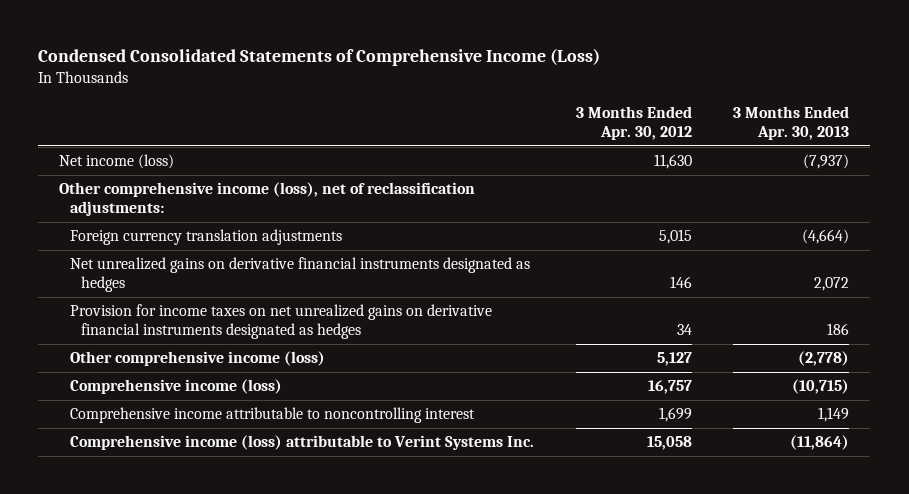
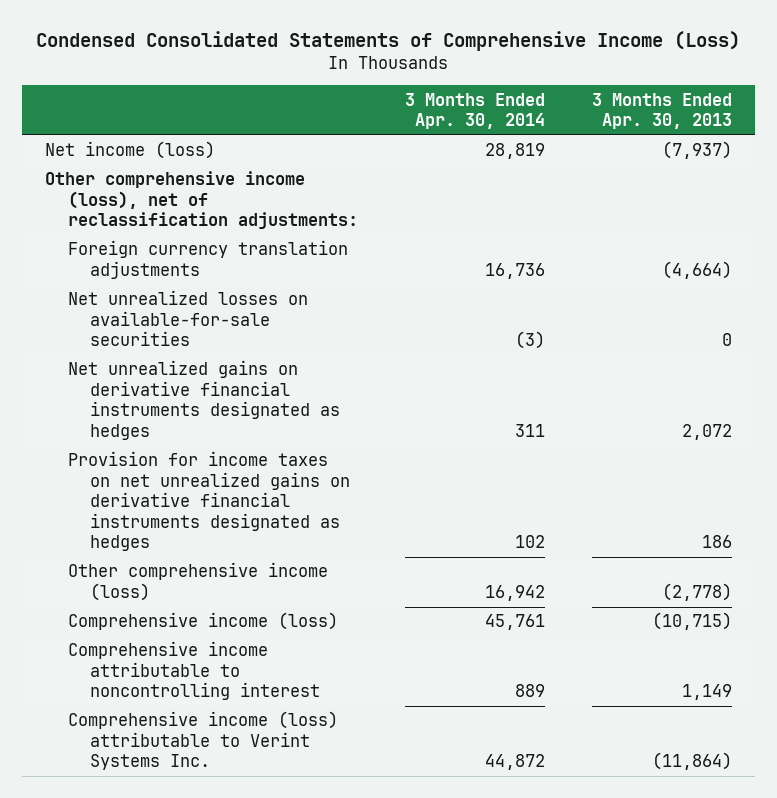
[575,106,692,140] 3 Months Ended Apr. 30, 2012 -> none
none -> [404,92,545,130] 3 Months Ended Apr. 30, 2014
none -> [67,290,308,347] Net unrealized losses on available-for-sale securities

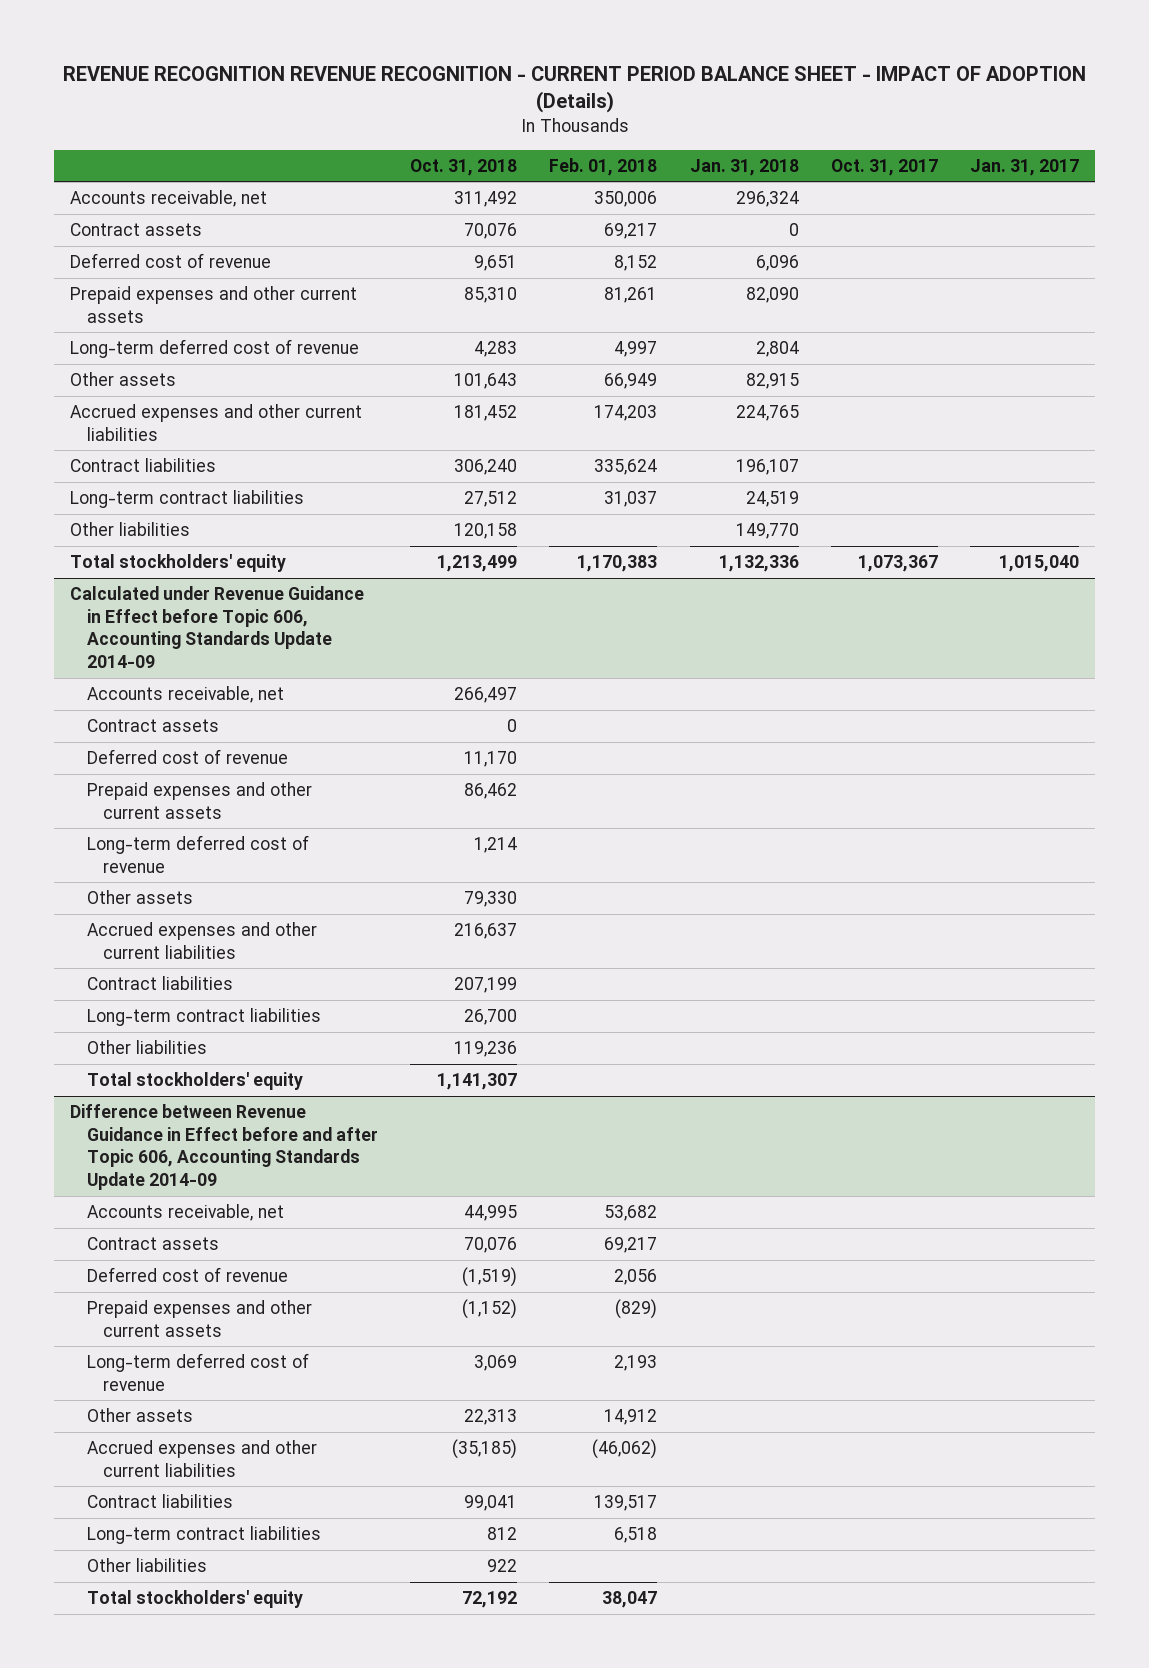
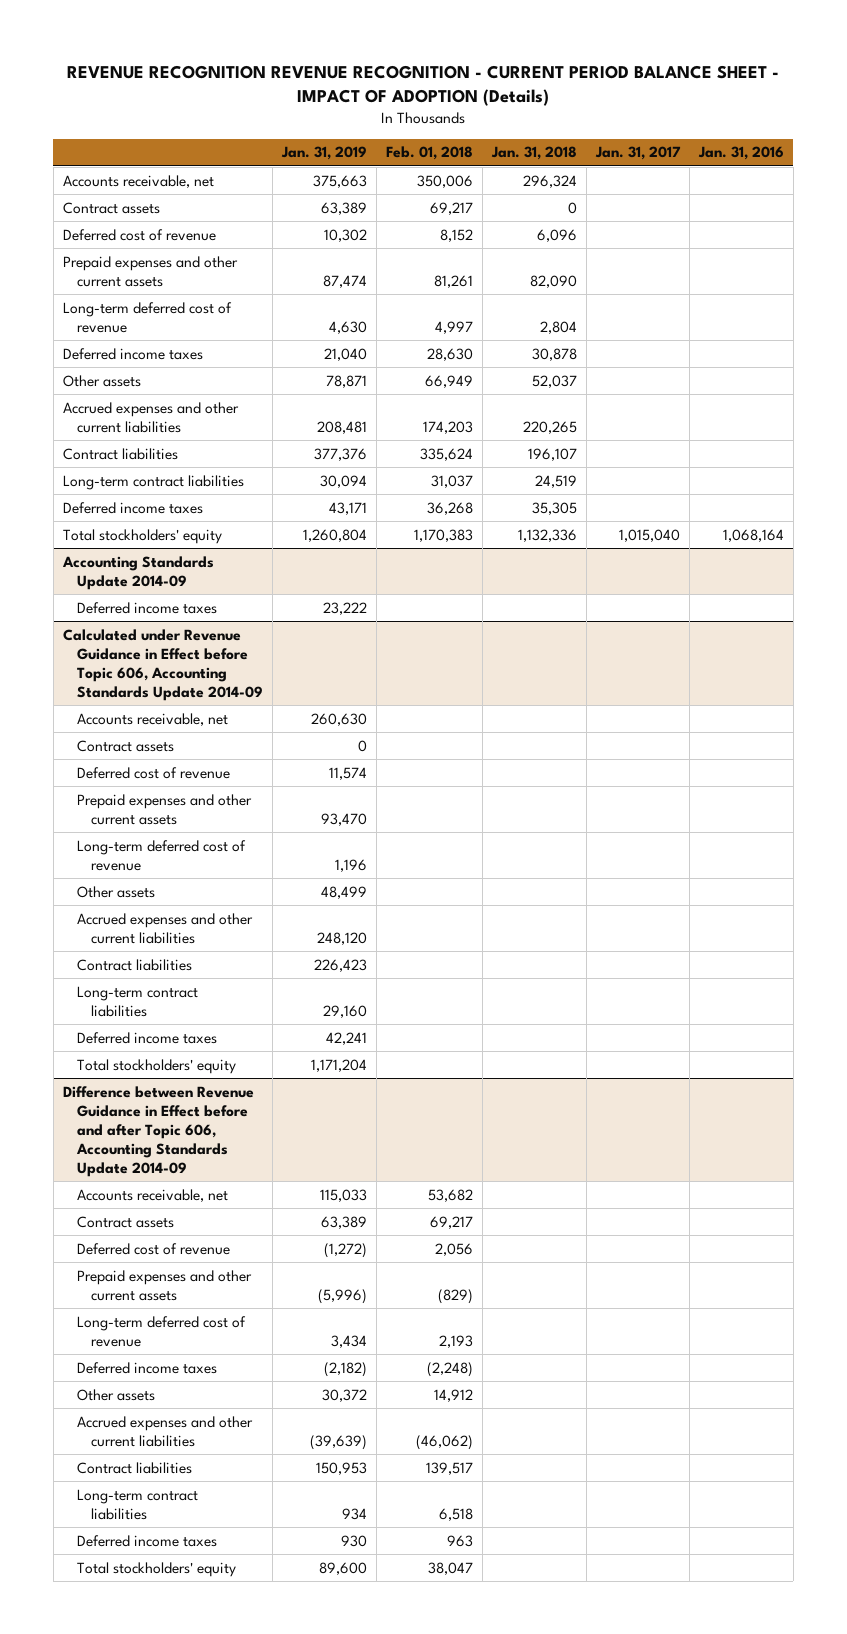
[409,158,517,176] Oct. 31, 2018 -> none
[830,158,938,176] Oct. 31, 2017 -> none
none -> [280,146,367,161] Jan. 31, 2019
none -> [697,146,784,161] Jan. 31, 2016
none -> [62,347,203,360] Deferred income taxes
[745,373,799,390] 82,915 -> [531,374,577,388] 52,037
[735,405,799,422] 224,765 -> [522,420,577,434] 220,265
[70,522,191,537] Other liabilities -> none
none -> [62,501,203,514] Deferred income taxes
none -> [61,555,214,590] Accounting Standards Update 2014-09
none -> [77,601,218,614] Deferred income taxes
[86,1040,207,1055] Other liabilities -> none
none -> [77,1031,218,1044] Deferred income taxes
none -> [77,1361,218,1374] Deferred income taxes
[86,1558,207,1573] Other liabilities -> none
none -> [77,1534,218,1547] Deferred income taxes

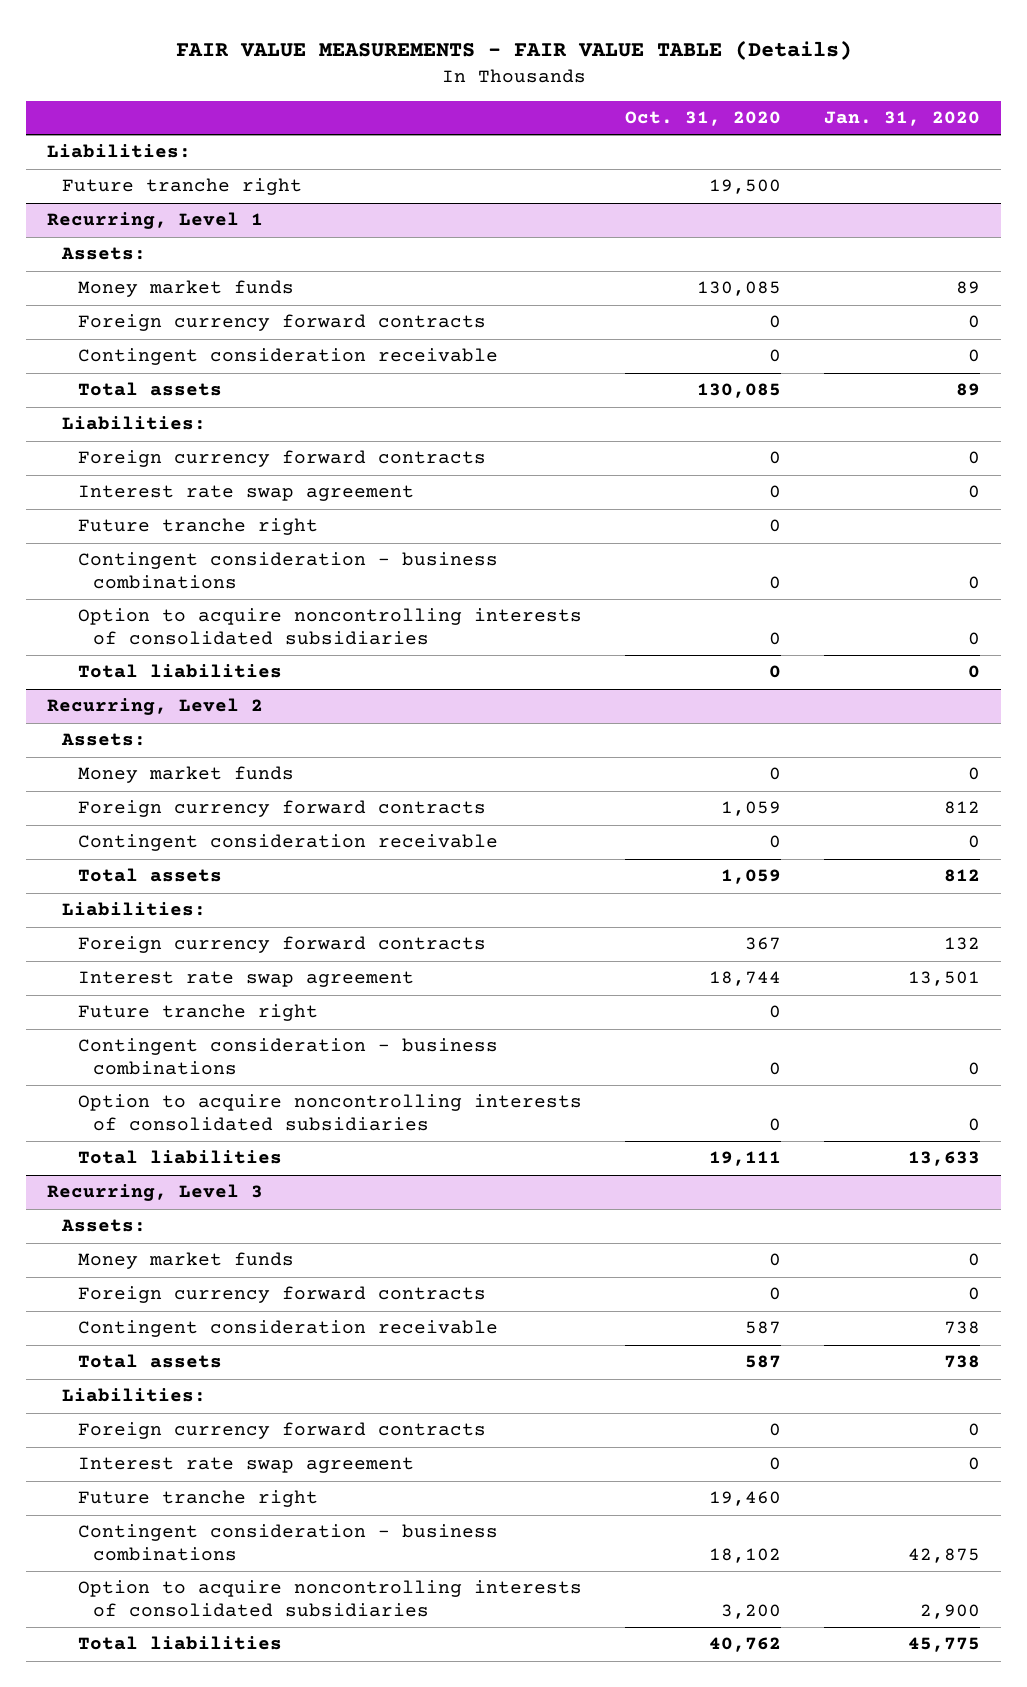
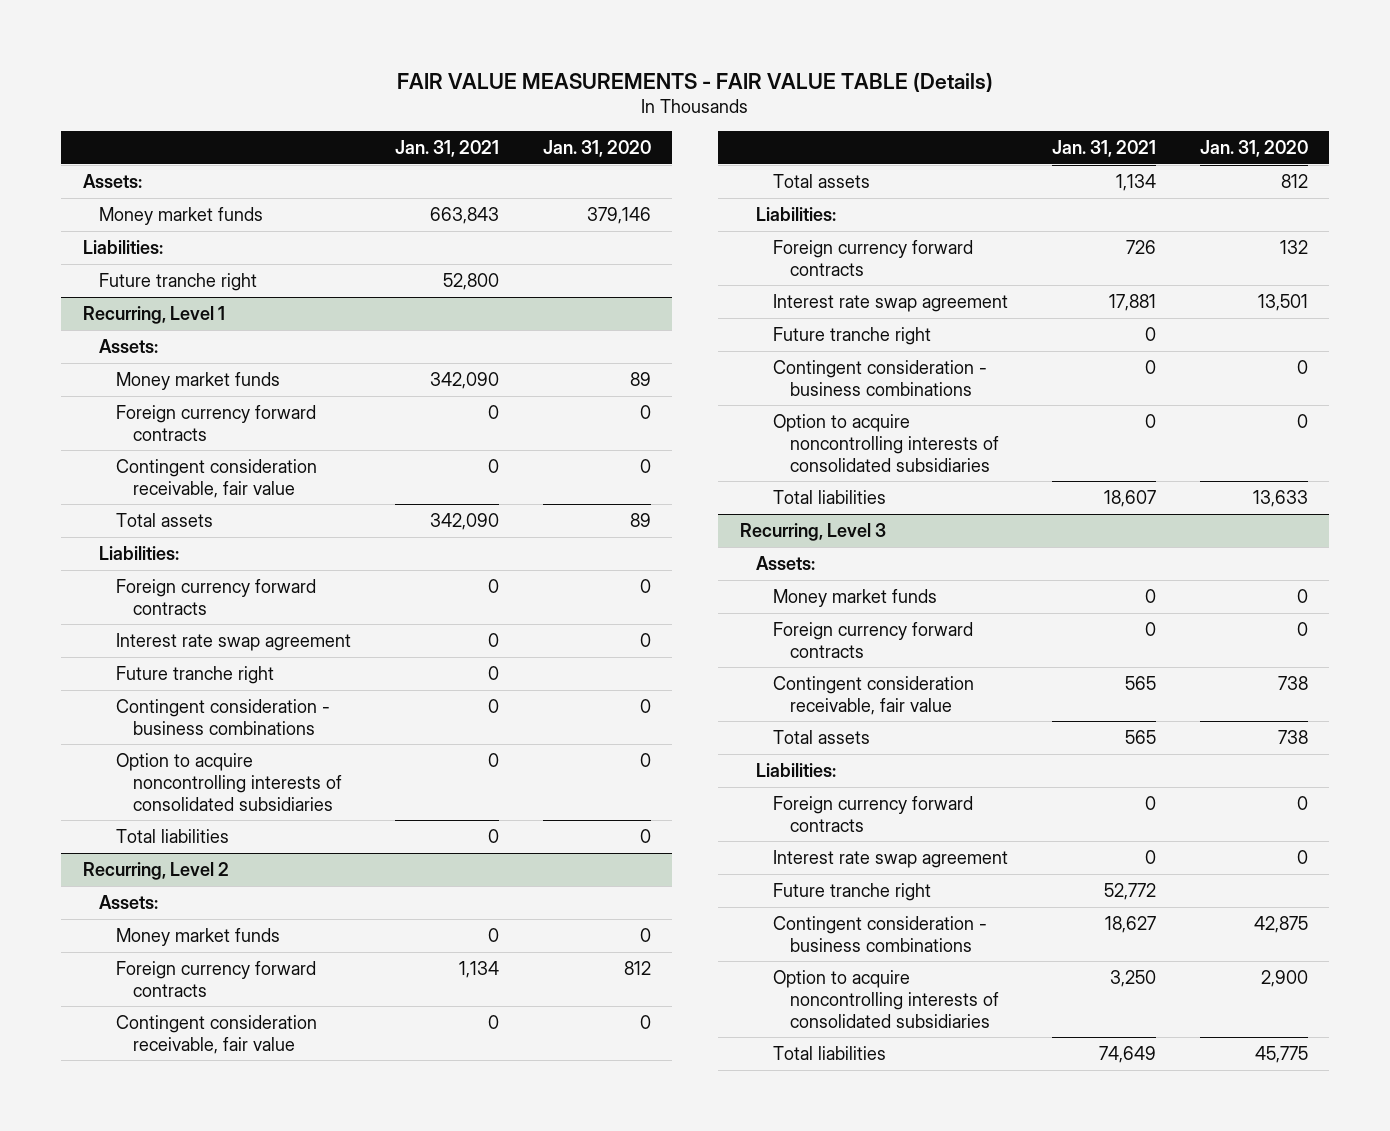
[624,111,781,127] Oct. 31, 2020 -> none
none -> [394,140,499,158] Jan. 31, 2021
none -> [82,173,142,188] Assets:
none -> [99,206,264,225] Money market funds
[77,348,498,366] Contingent consideration receivable -> [116,458,318,498] Contingent consideration receivable, fair value
[77,834,498,852] Contingent consideration receivable -> [116,1014,318,1054] Contingent consideration receivable, fair value
[77,1320,498,1338] Contingent consideration receivable -> [773,675,975,715] Contingent consideration receivable, fair value

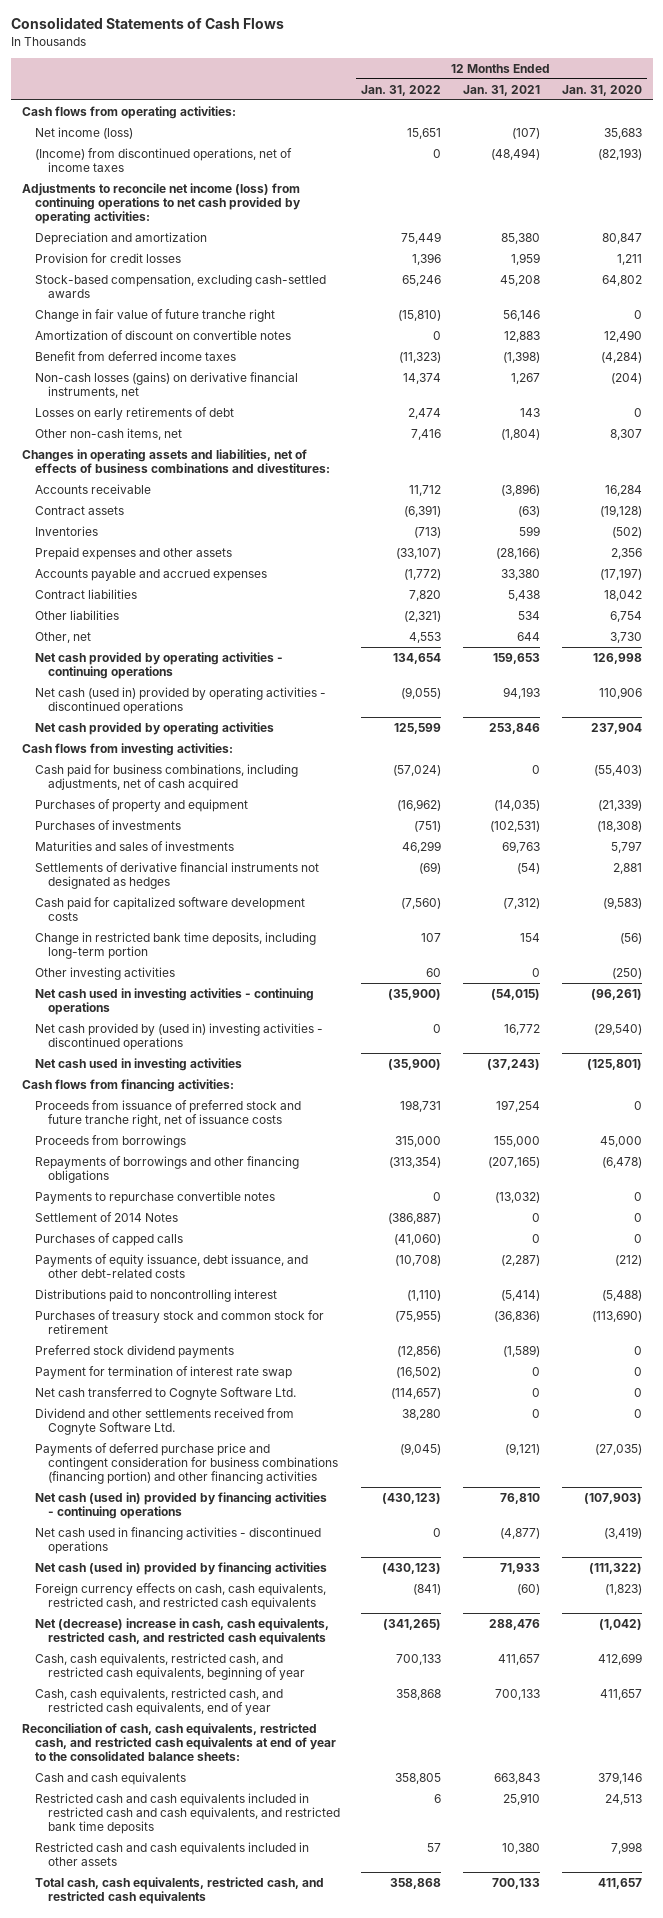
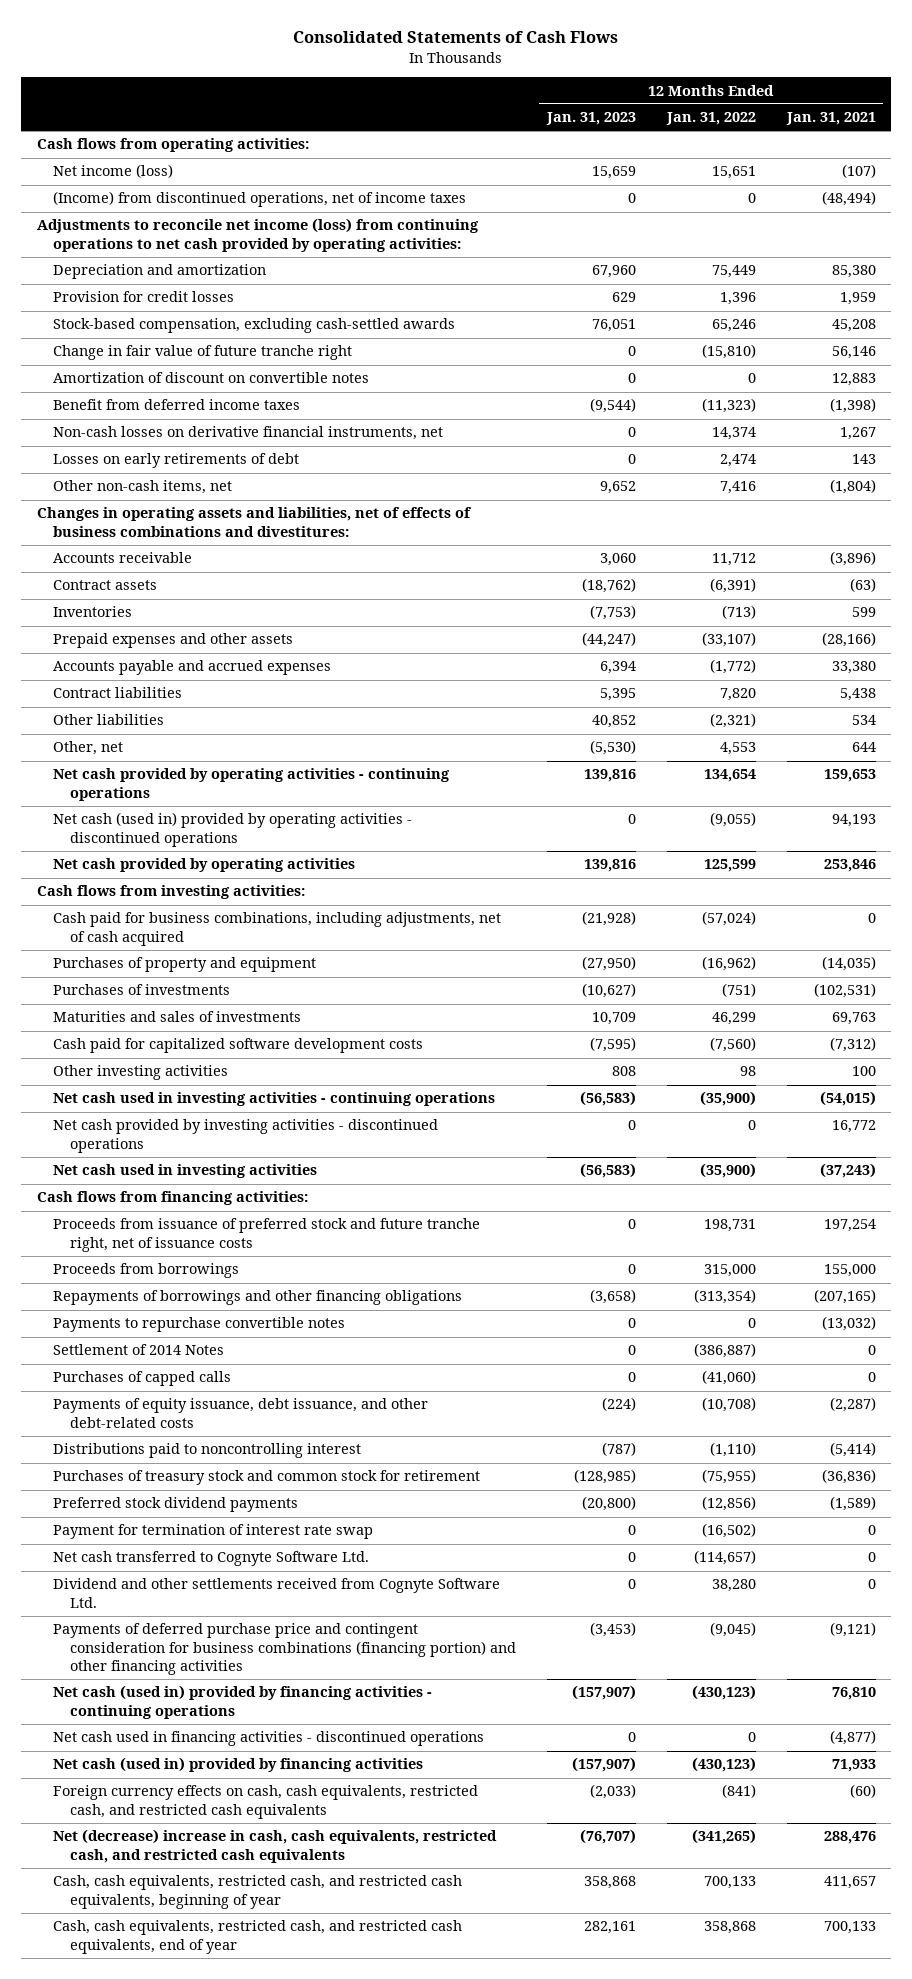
[561,84,642,96] Jan. 31, 2020 -> none
none -> [545,112,636,126] Jan. 31, 2023
[34,371,298,398] Non-cash losses (gains) on derivative financial instruments, net -> [53,426,444,441] Non-cash losses on derivative financial instruments, net
[34,861,319,889] Settlements of derivative financial instruments not designated as hedges -> none
[34,931,316,959] Change in restricted bank time deposits, including long-term portion -> none
[426,967,442,977] 60 -> [739,1066,756,1077] 98
[531,967,540,977] 0 -> [851,1066,876,1077] 100
[34,1022,323,1050] Net cash provided by (used in) investing activities - discontinued operations -> [53,1119,439,1153] Net cash provided by investing activities - discontinued operations
[21,1722,336,1761] Reconciliation of cash, cash equivalents, restricted cash, and restricted cash equivalents at end of year to the consolidated balance sheets: -> none
[34,1771,186,1785] Cash and cash equivalents -> none
[34,1792,340,1834] Restricted cash and cash equivalents included in restricted cash and cash equivalents, and restricted bank time deposits -> none
[34,1841,309,1866] Restricted cash and cash equivalents included in other assets -> none
[34,1876,324,1904] Total cash, cash equivalents, restricted cash, and restricted cash equivalents -> none

